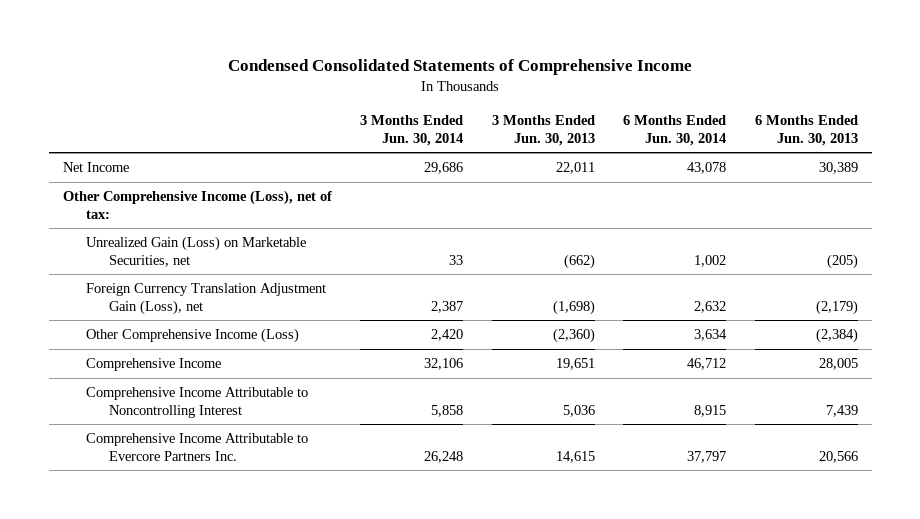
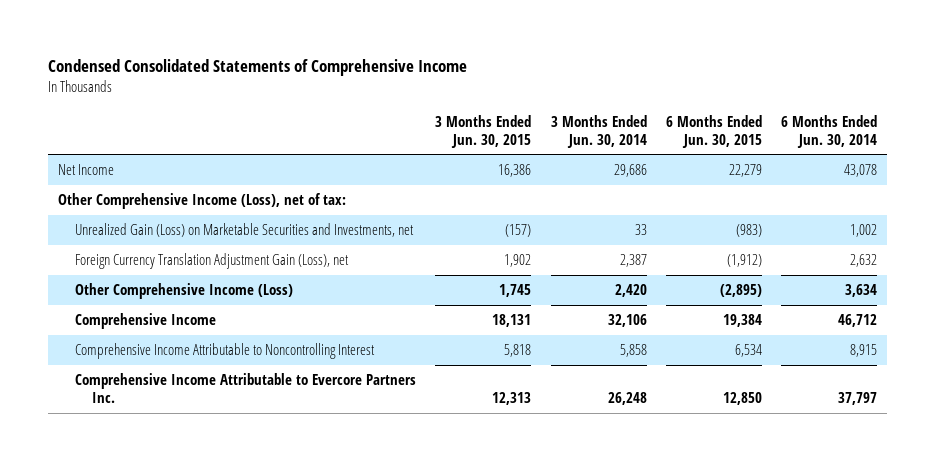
[491,114,595,146] 3 Months Ended Jun. 30, 2013 -> none
[754,114,858,146] 6 Months Ended Jun. 30, 2013 -> none
none -> [435,114,532,148] 3 Months Ended Jun. 30, 2015
none -> [666,114,763,148] 6 Months Ended Jun. 30, 2015
[85,236,306,267] Unrealized Gain (Loss) on Marketable Securities, net -> [74,223,414,238] Unrealized Gain (Loss) on Marketable Securities and Investments, net

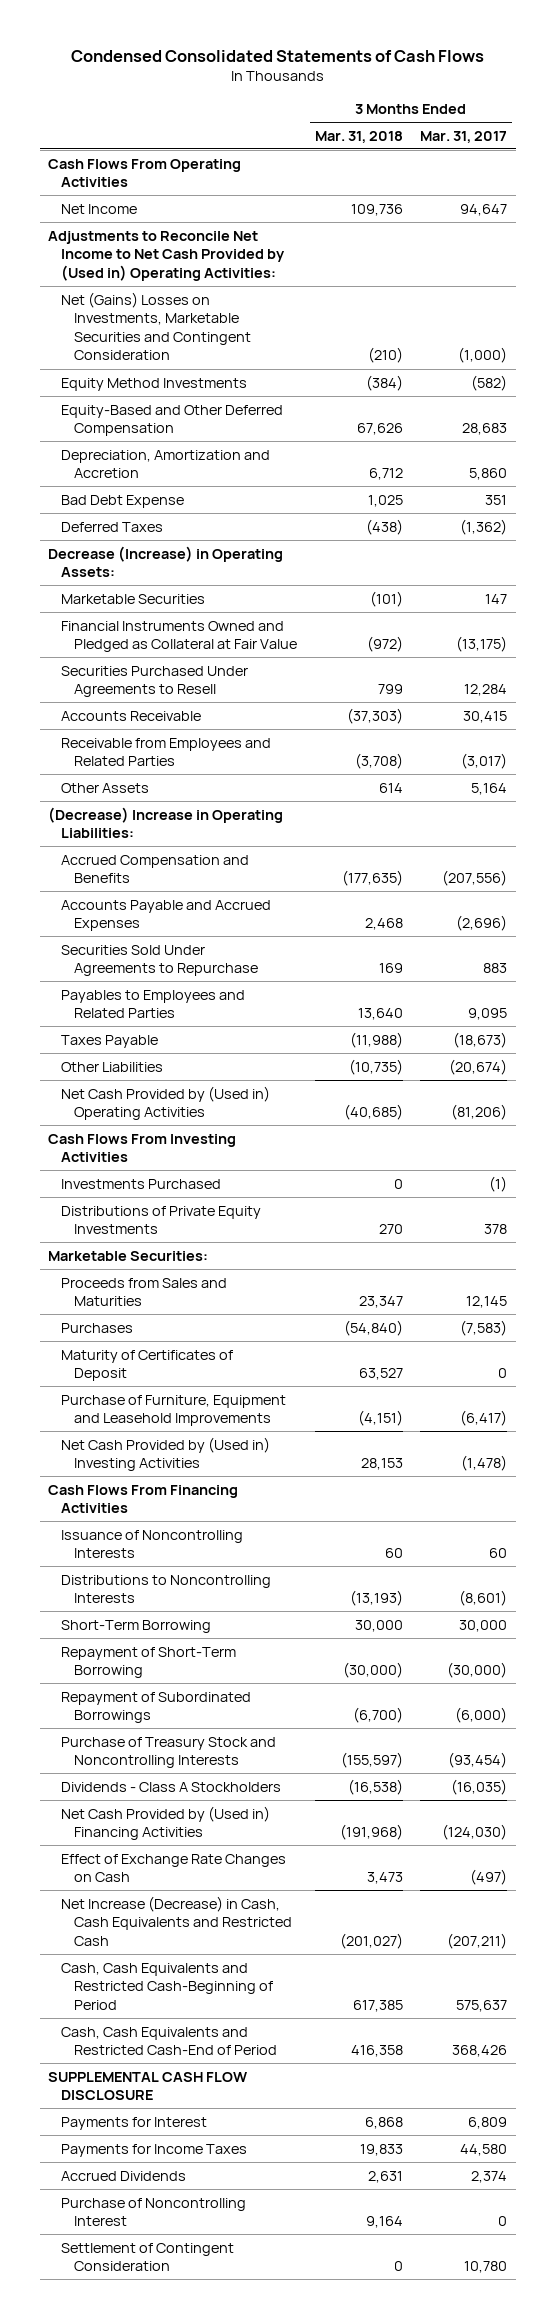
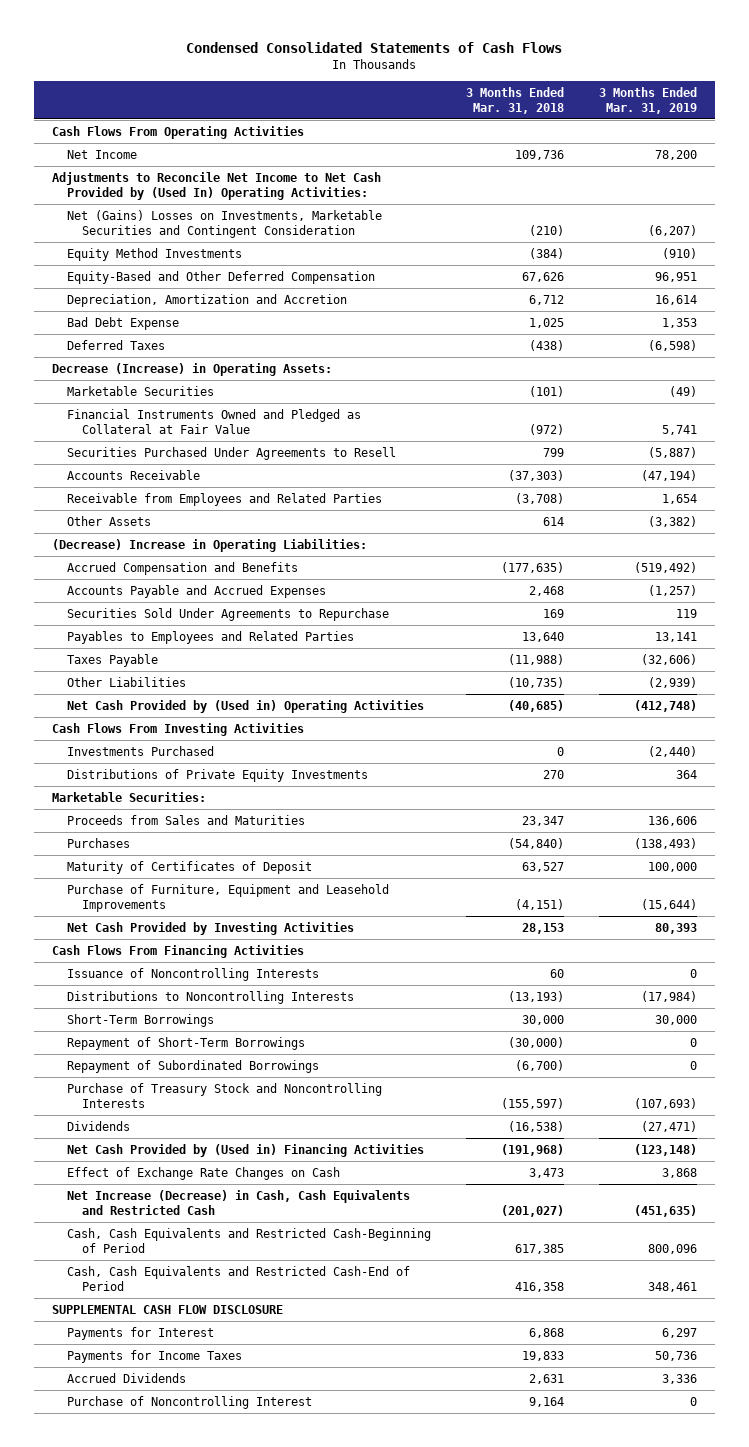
[420,130,508,143] Mar. 31, 2017 -> none
none -> [599,86,698,114] 3 Months Ended Mar. 31, 2019
[48,230,286,281] Adjustments to Reconcile Net Income to Net Cash Provided by (Used in) Operating Activities: -> [51,171,381,200] Adjustments to Reconcile Net Income to Net Cash Provided by (Used In) Operating Activities:
[61,1436,271,1472] Net Cash Provided by (Used in) Investing Activities -> [66,921,354,935] Net Cash Provided by Investing Activities
[61,1619,212,1633] Short-Term Borrowing -> [66,1013,214,1027] Short-Term Borrowings
[61,1646,237,1679] Repayment of Short-Term Borrowing -> [66,1036,305,1050] Repayment of Short-Term Borrowings
[61,1781,282,1792] Dividends - Class A Stockholders -> [66,1120,130,1131] Dividends
[61,2242,235,2272] Settlement of Contingent Consideration -> none

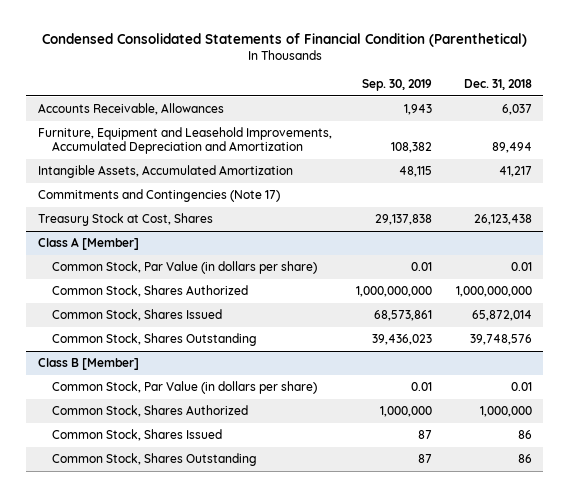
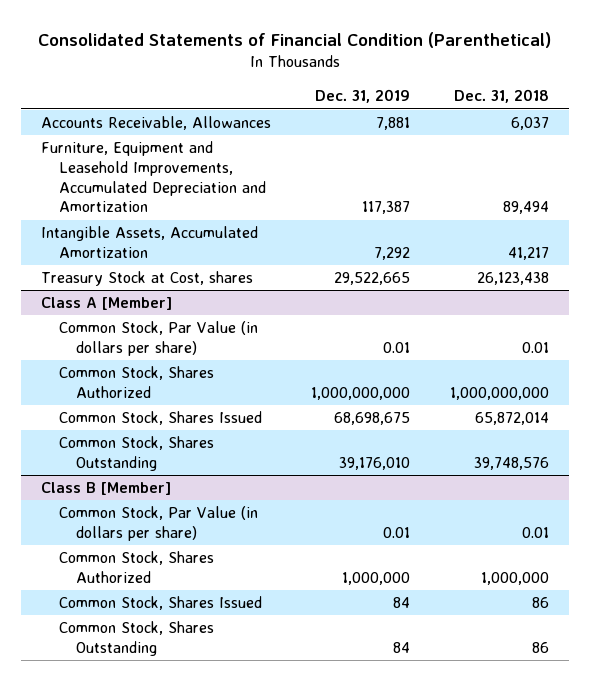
[41,33,527,48] Condensed Consolidated Statements of Financial Condition (Parenthetical) -> [38,32,552,49] Consolidated Statements of Financial Condition (Parenthetical)
[361,79,432,92] Sep. 30, 2019 -> none
none -> [315,89,411,104] Dec. 31, 2019
[37,188,280,202] Commitments and Contingencies (Note 17) -> none
[37,212,213,226] Treasury Stock at Cost, Shares -> [41,271,254,287] Treasury Stock at Cost, shares

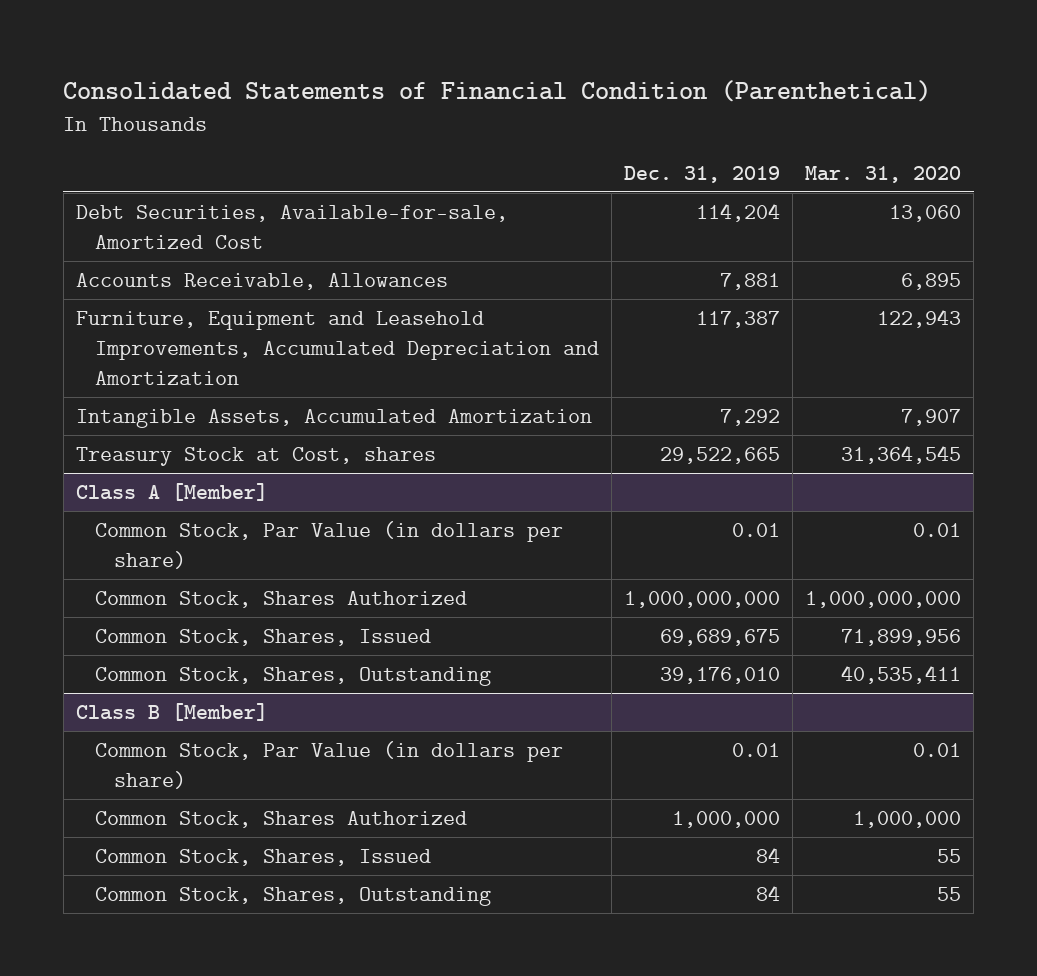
[454,89,550,104] Dec. 31, 2018 -> none
none -> [805,165,962,183] Mar. 31, 2020
none -> [76,205,509,250] Debt Securities, Available-for-sale, Amortized Cost
[58,411,262,426] Common Stock, Shares Issued -> [94,629,431,647] Common Stock, Shares, Issued
[334,412,411,426] 68,698,675 -> [659,629,780,647] 69,689,675
[58,436,214,471] Common Stock, Shares Outstanding -> [94,667,491,687] Common Stock, Shares, Outstanding
[58,596,262,611] Common Stock, Shares Issued -> [94,849,431,867] Common Stock, Shares, Issued
[58,621,214,656] Common Stock, Shares Outstanding -> [94,887,491,907] Common Stock, Shares, Outstanding

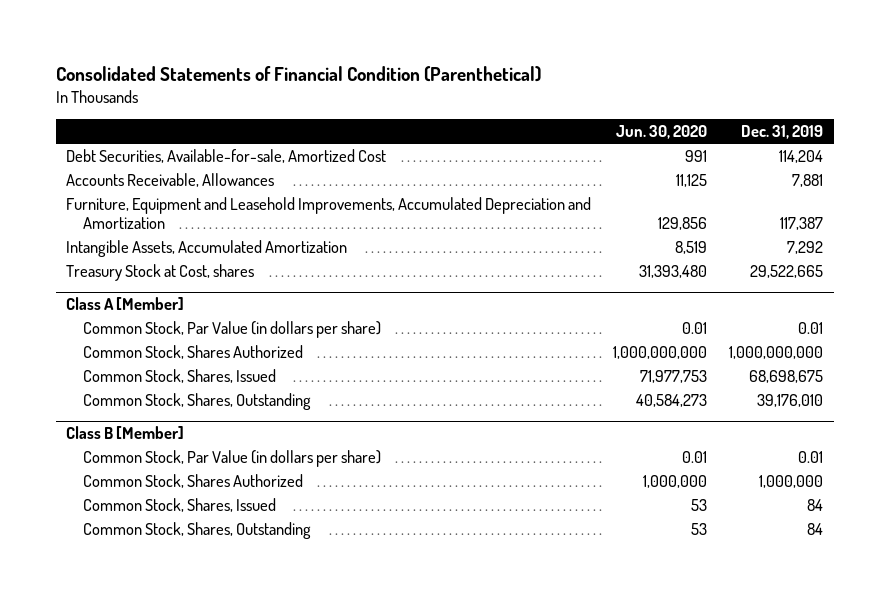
[805,165,962,183] Mar. 31, 2020 -> none
none -> [616,125,708,140] Jun. 30, 2020
[659,629,780,647] 69,689,675 -> [749,369,824,383] 68,698,675

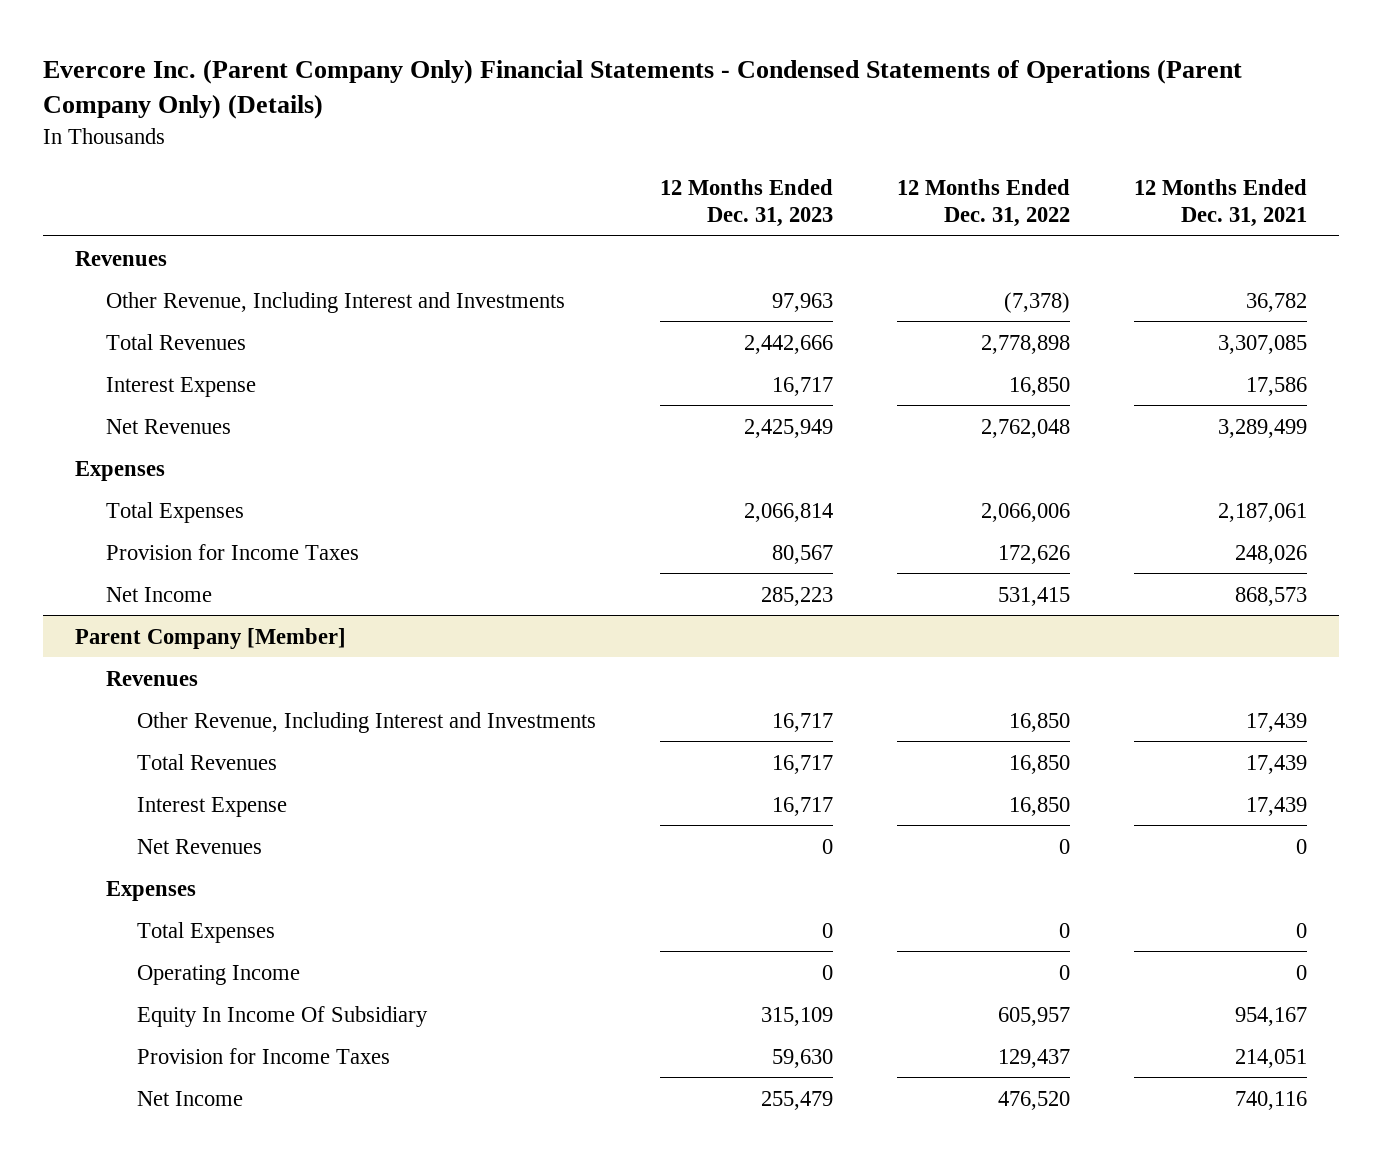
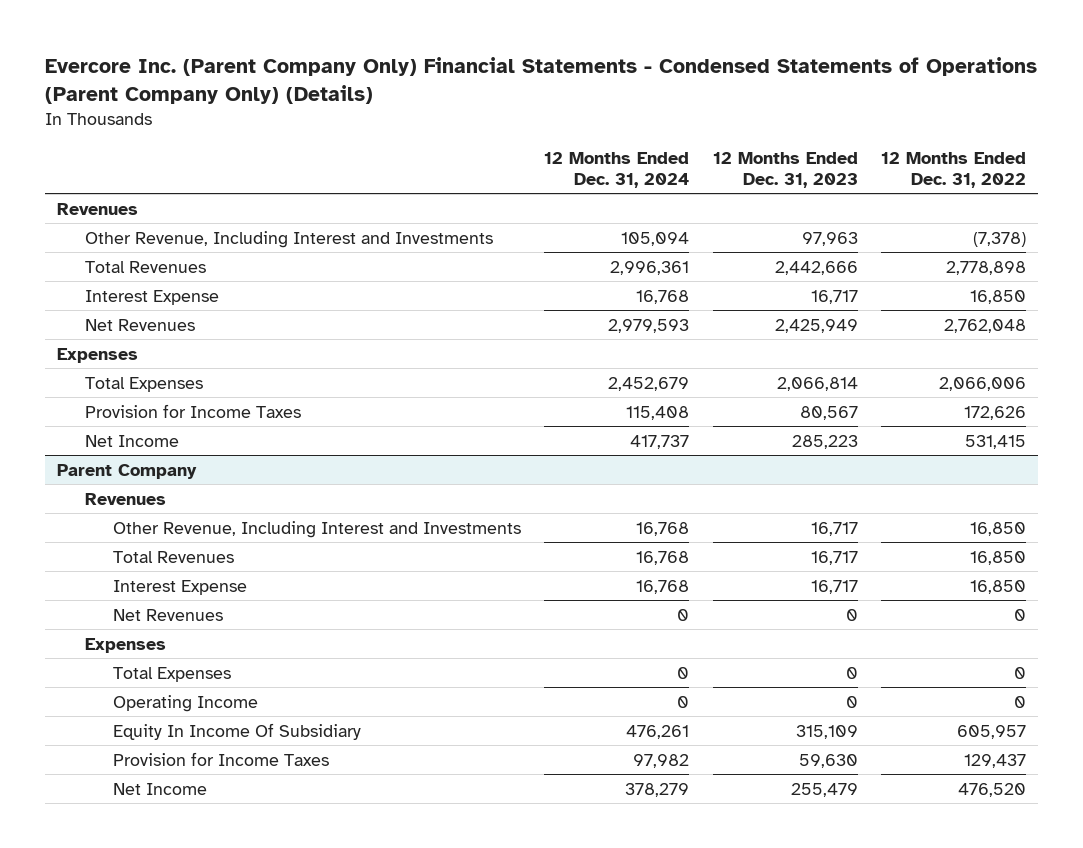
[1134,178,1308,227] 12 Months Ended Dec. 31, 2021 -> none
none -> [544,151,690,188] 12 Months Ended Dec. 31, 2024
[75,627,347,649] Parent Company [Member] -> [57,463,198,479] Parent Company

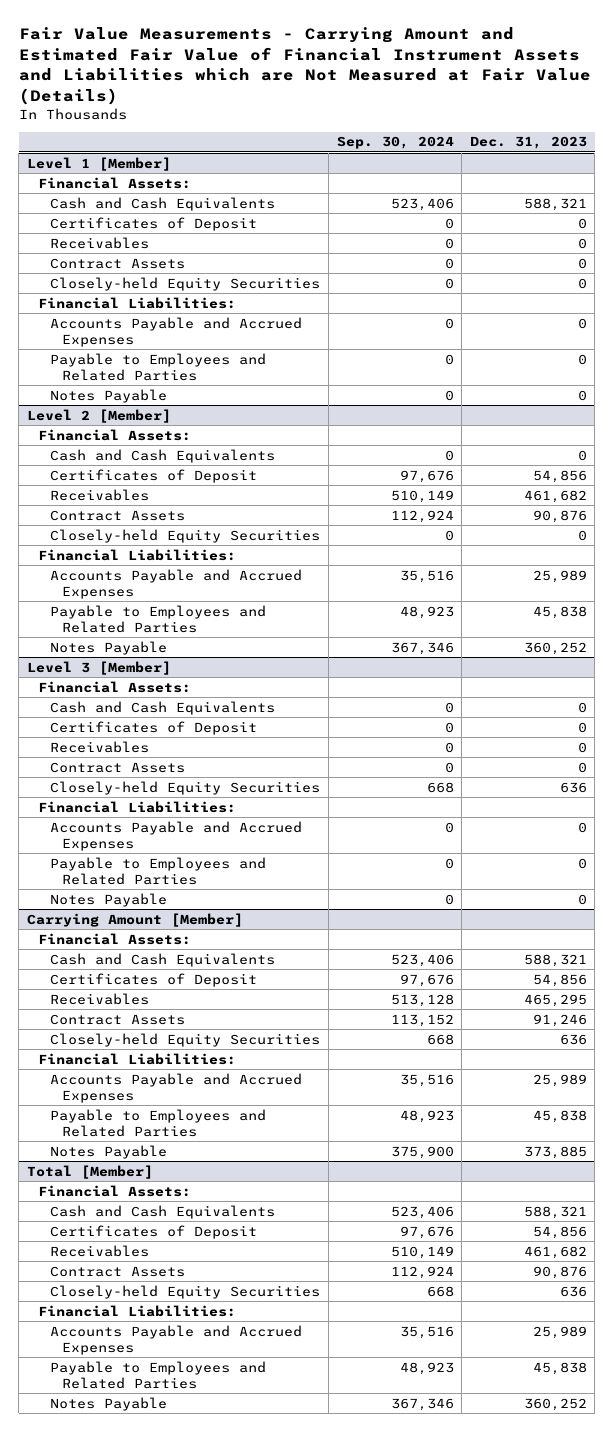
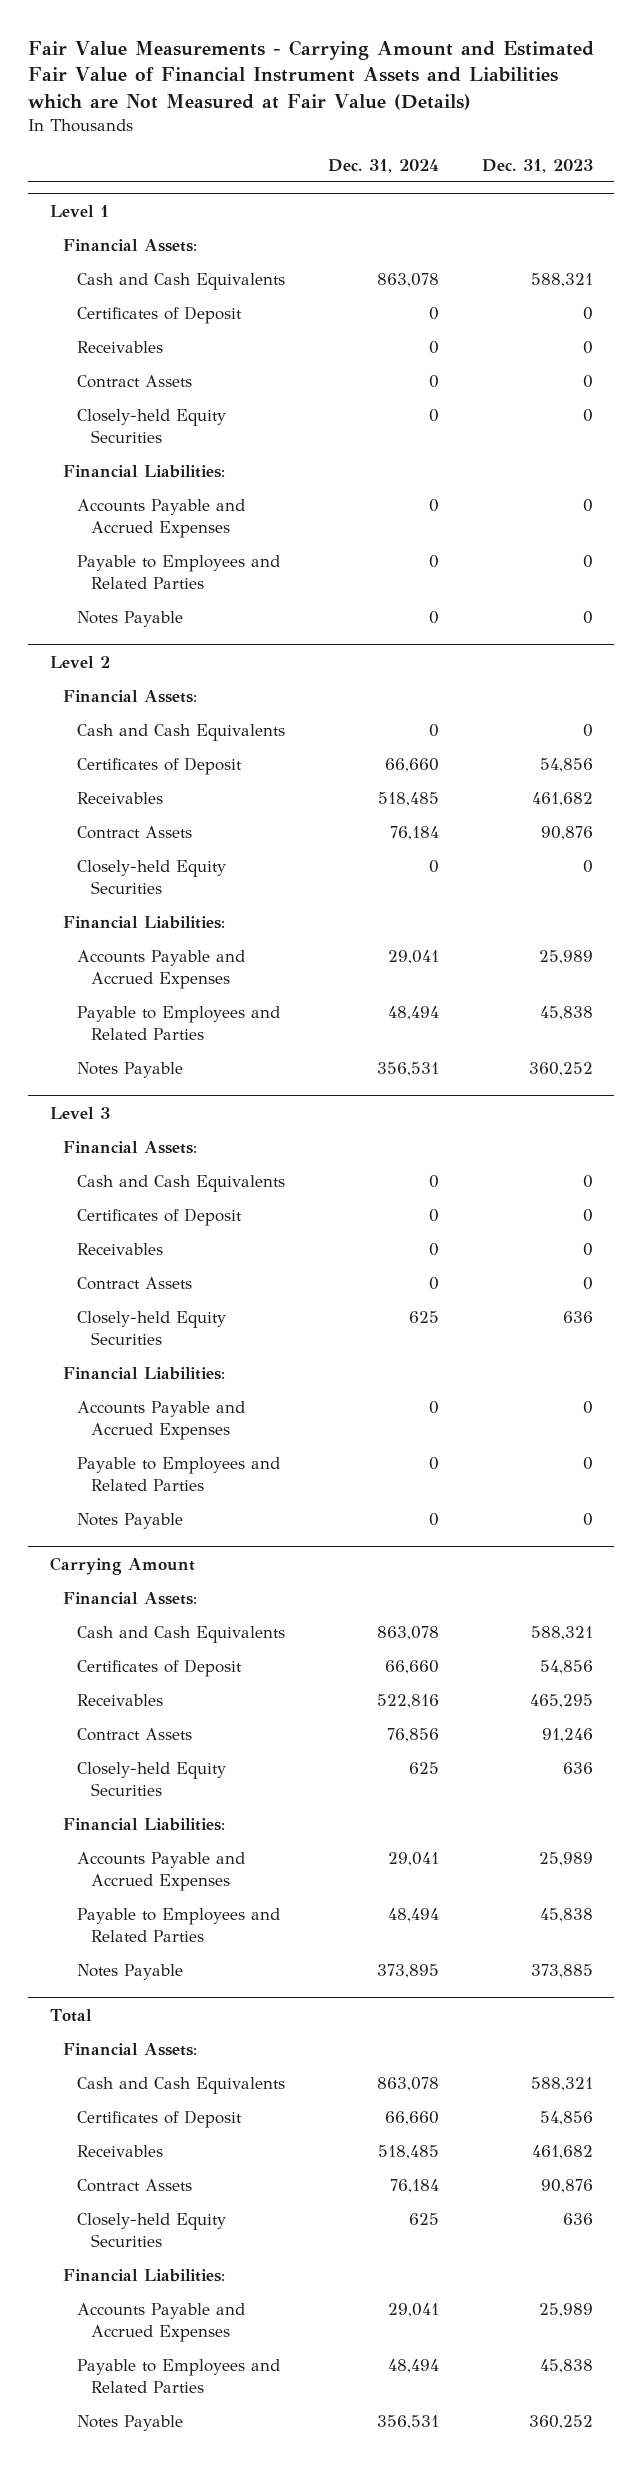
[336,136,454,150] Sep. 30, 2024 -> none
none -> [328,158,440,173] Dec. 31, 2024
[26,156,171,171] Level 1 [Member] -> [49,204,109,217] Level 1
[26,408,171,423] Level 2 [Member] -> [49,655,110,668] Level 2
[26,660,171,675] Level 3 [Member] -> [49,1106,110,1119] Level 3
[26,912,243,927] Carrying Amount [Member] -> [49,1556,195,1575] Carrying Amount
[26,1164,153,1179] Total [Member] -> [49,2008,92,2022] Total

